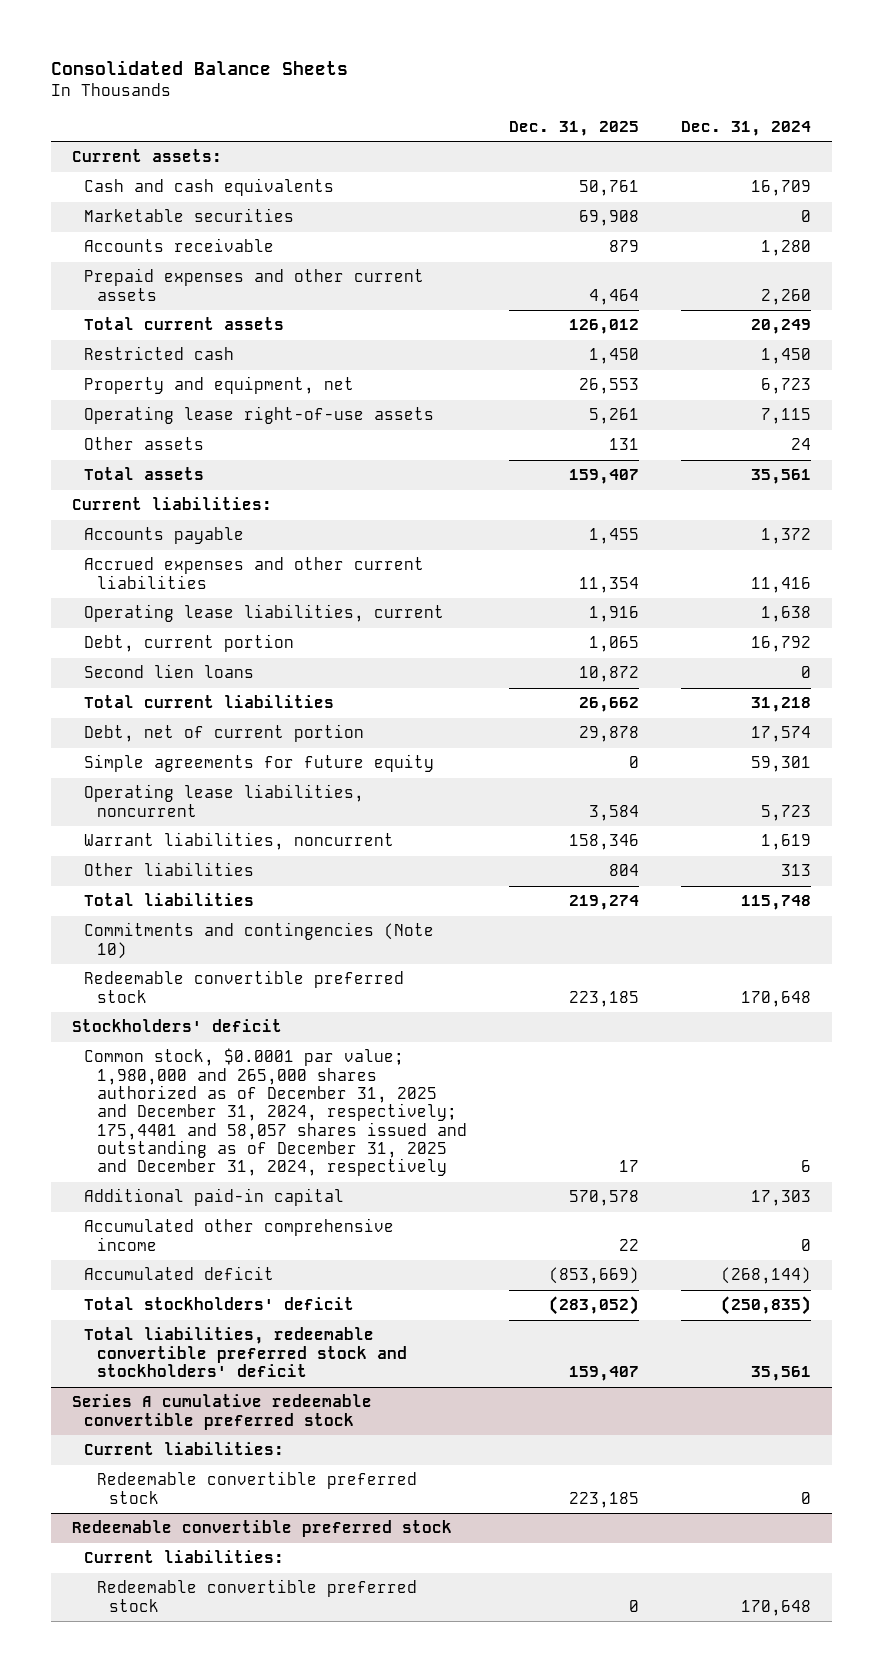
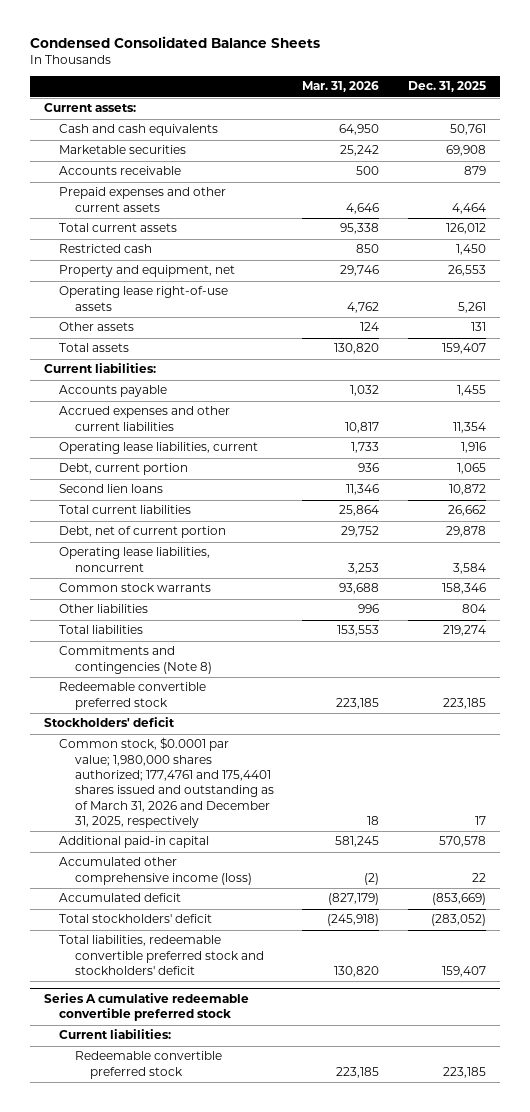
[51,60,349,76] Consolidated Balance Sheets -> [29,36,320,49] Condensed Consolidated Balance Sheets
[680,120,811,136] Dec. 31, 2024 -> none
none -> [302,81,380,93] Mar. 31, 2026
[84,754,435,773] Simple agreements for future equity -> none
[84,832,395,851] Warrant liabilities, noncurrent -> [59,583,212,593] Common stock warrants
[84,922,435,959] Commitments and contingencies (Note 10) -> [59,646,212,674] Commitments and contingencies (Note 8)
[84,1048,467,1177] Common stock, $0.0001 par value; 1,980,000 and 265,000 shares authorized as of December 31, 2025 and December 31, 2024, respectively; 175,4401 and 58,057 shares issued and outstanding as of December 31, 2025 and December 31, 2024, respectively -> [59,737,274,828] Common stock, $0.0001 par value; 1,980,000 shares authorized; 177,4761 and 175,4401 shares issued and outstanding as of March 31, 2026 and December 31, 2025, respectively
[84,1218,395,1251] Accumulated other comprehensive income -> [59,857,252,885] Accumulated other comprehensive income (loss)
[72,1520,453,1538] Redeemable convertible preferred stock -> none
[84,1550,285,1564] Current liabilities: -> none
[96,1579,417,1612] Redeemable convertible preferred stock -> none

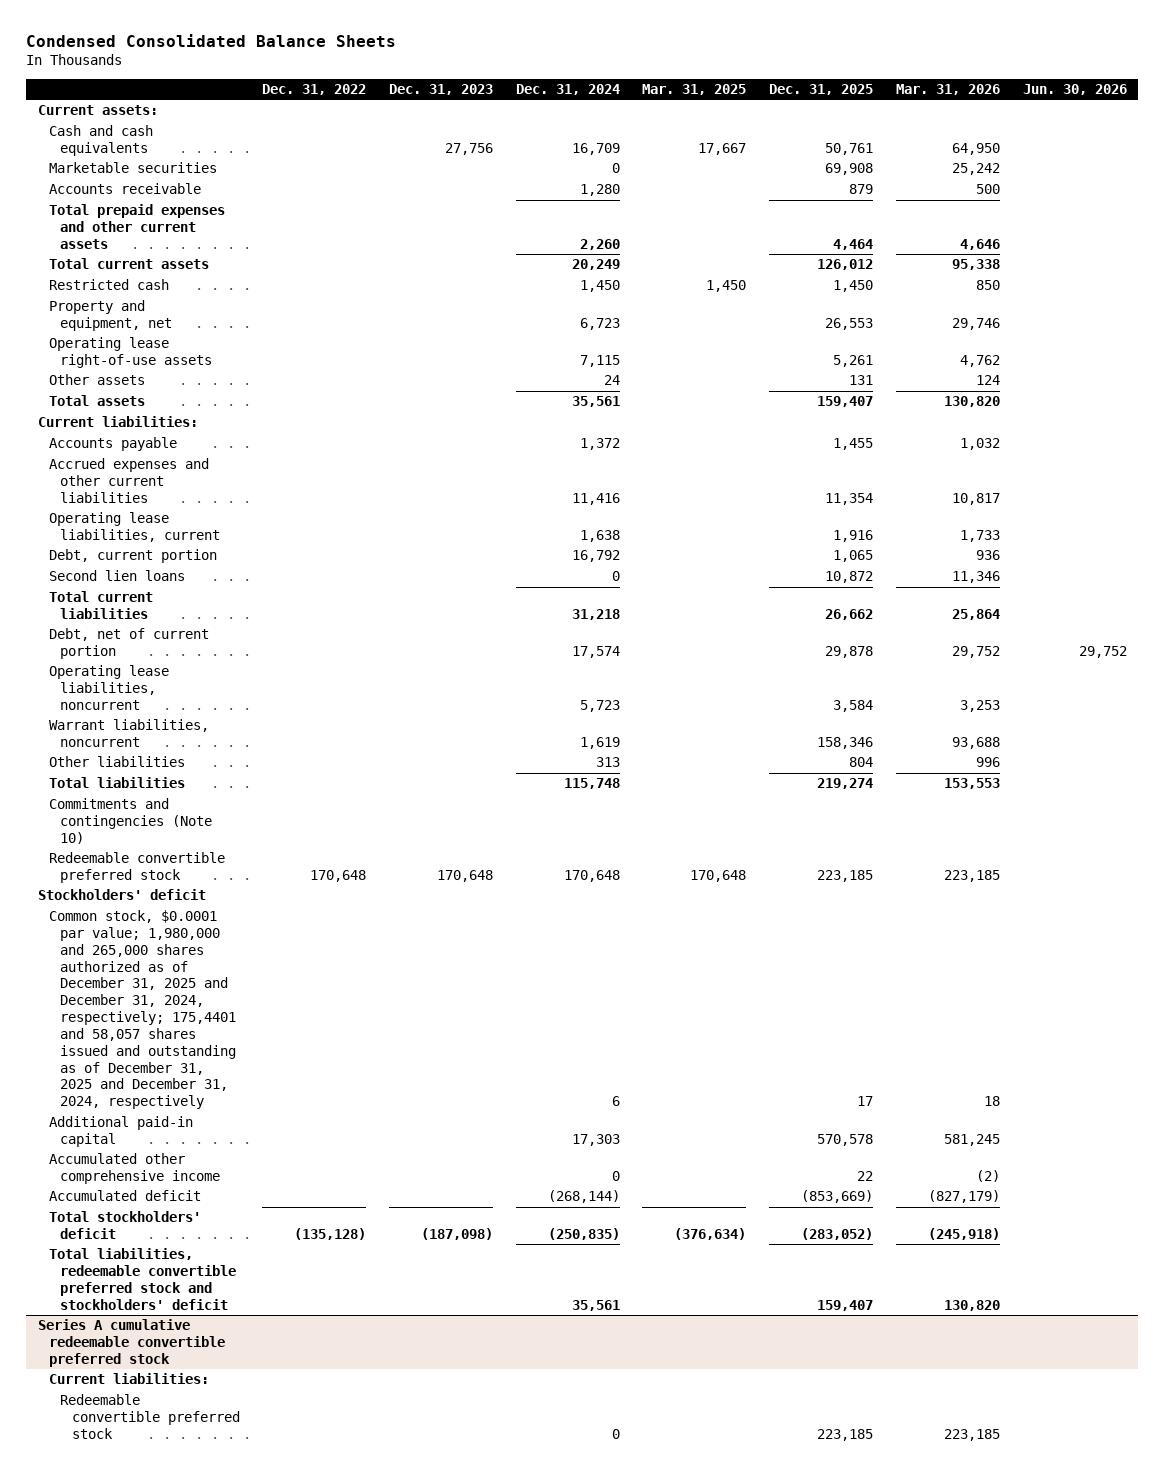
none -> [262,83,367,95] Dec. 31, 2022
none -> [388,83,493,95] Dec. 31, 2023
none -> [515,83,620,95] Dec. 31, 2024
none -> [642,83,747,95] Mar. 31, 2025
none -> [1022,83,1127,95] Jun. 30, 2026
[59,187,227,212] Prepaid expenses and other current assets -> [49,204,226,249] Total prepaid expenses and other current assets
[59,583,212,593] Common stock warrants -> [49,719,210,747] Warrant liabilities, noncurrent
[59,646,212,674] Commitments and contingencies (Note 8) -> [49,798,213,844] Commitments and contingencies (Note 10)
[59,737,274,828] Common stock, $0.0001 par value; 1,980,000 shares authorized; 177,4761 and 175,4401 shares issued and outstanding as of March 31, 2026 and December 31, 2025, respectively -> [49,910,237,1110] Common stock, $0.0001 par value; 1,980,000 and 265,000 shares authorized as of December 31, 2025 and December 31, 2024, respectively; 175,4401 and 58,057 shares issued and outstanding as of December 31, 2025 and December 31, 2024, respectively
[59,857,252,885] Accumulated other comprehensive income (loss) -> [49,1153,221,1184] Accumulated other comprehensive income

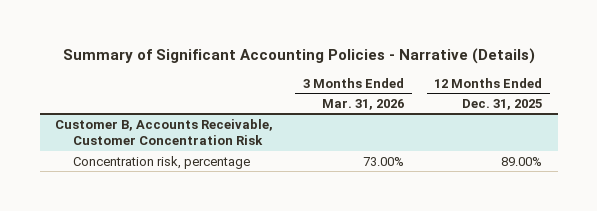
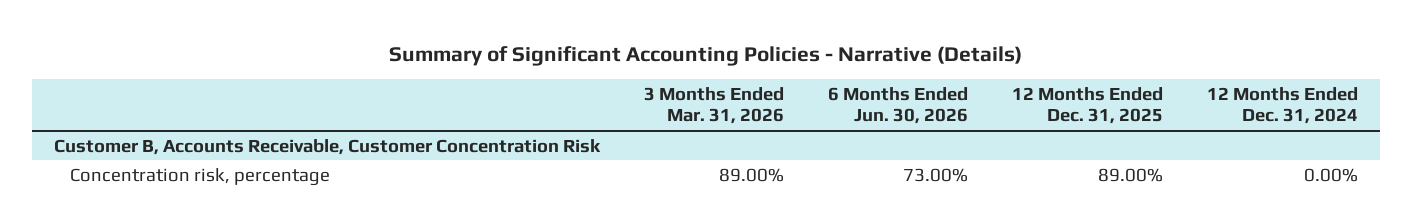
none -> [828,86,969,125] 6 Months Ended Jun. 30, 2026
none -> [1207,86,1359,125] 12 Months Ended Dec. 31, 2024
[363,156,405,166] 73.00% -> [719,167,785,182] 89.00%

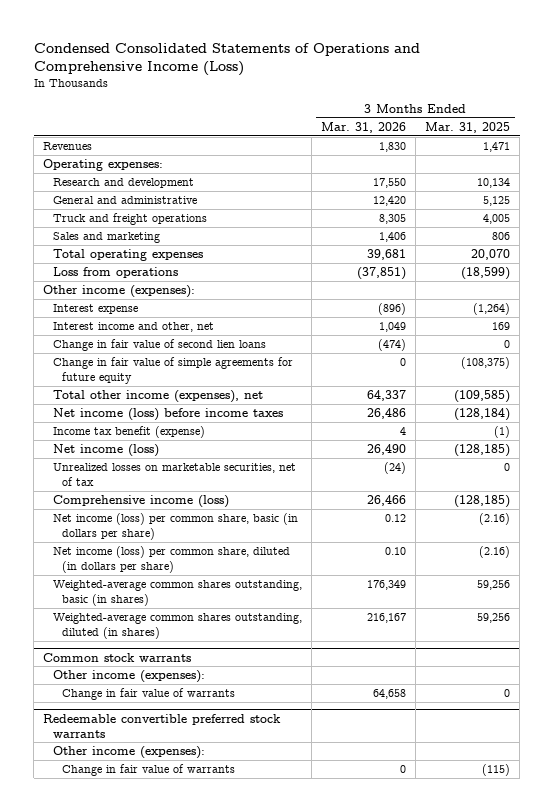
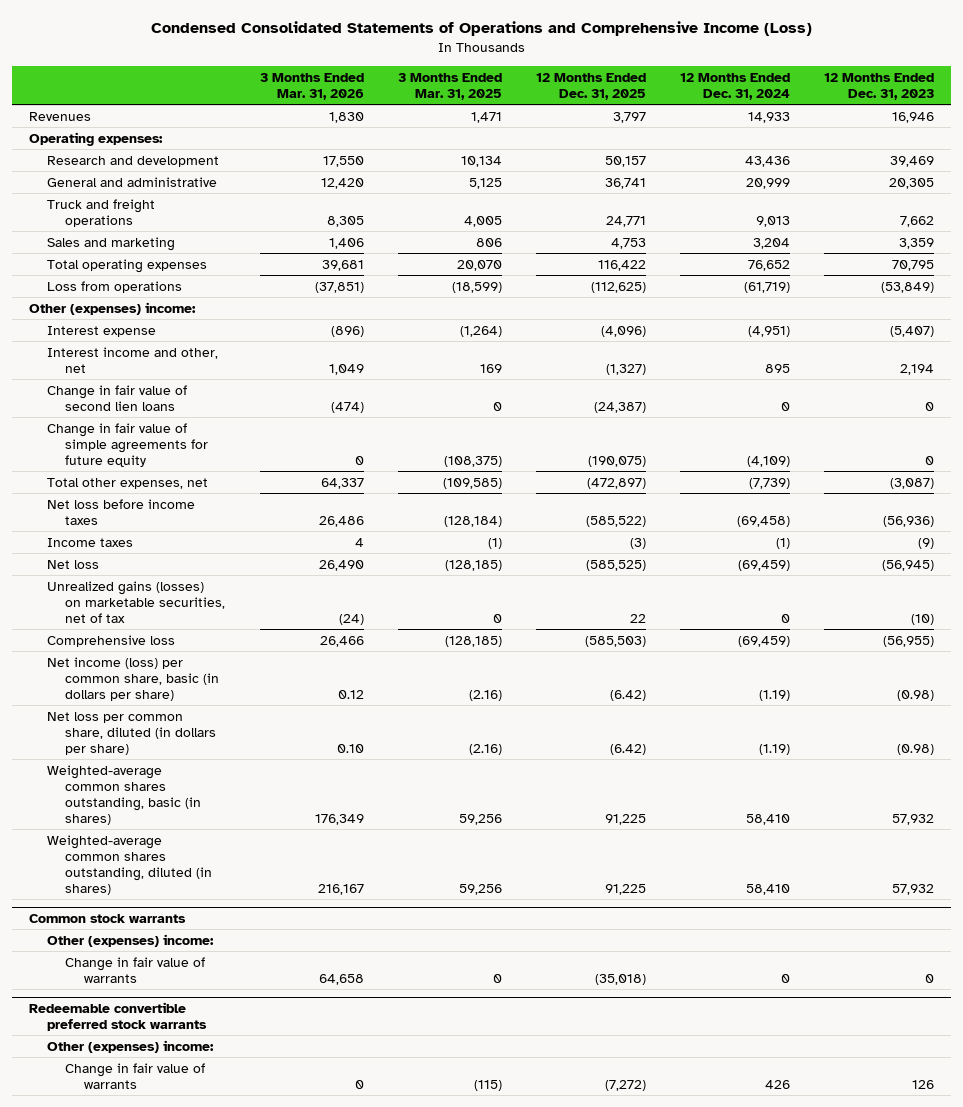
none -> [535,72,646,100] 12 Months Ended Dec. 31, 2025
none -> [680,72,791,100] 12 Months Ended Dec. 31, 2024
none -> [824,72,935,100] 12 Months Ended Dec. 31, 2023
[43,285,196,299] Other income (expenses): -> [28,301,196,315] Other (expenses) income:
[52,390,263,404] Total other income (expenses), net -> [47,477,209,489] Total other expenses, net
[52,408,283,422] Net income (loss) before income taxes -> [47,498,196,525] Net loss before income taxes
[52,426,205,439] Income tax benefit (expense) -> [47,537,134,547] Income taxes
[52,444,159,458] Net income (loss) -> [47,559,100,569] Net loss
[52,463,296,487] Unrealized losses on marketable securities, net of tax -> [47,580,226,623] Unrealized gains (losses) on marketable securities, net of tax
[52,495,229,509] Comprehensive income (loss) -> [47,634,176,647] Comprehensive loss
[52,546,290,574] Net income (loss) per common share, diluted (in dollars per share) -> [47,711,217,755] Net loss per common share, diluted (in dollars per share)
[52,670,205,684] Other income (expenses): -> [47,933,215,947] Other (expenses) income:
[52,746,205,760] Other income (expenses): -> [47,1039,215,1053] Other (expenses) income:

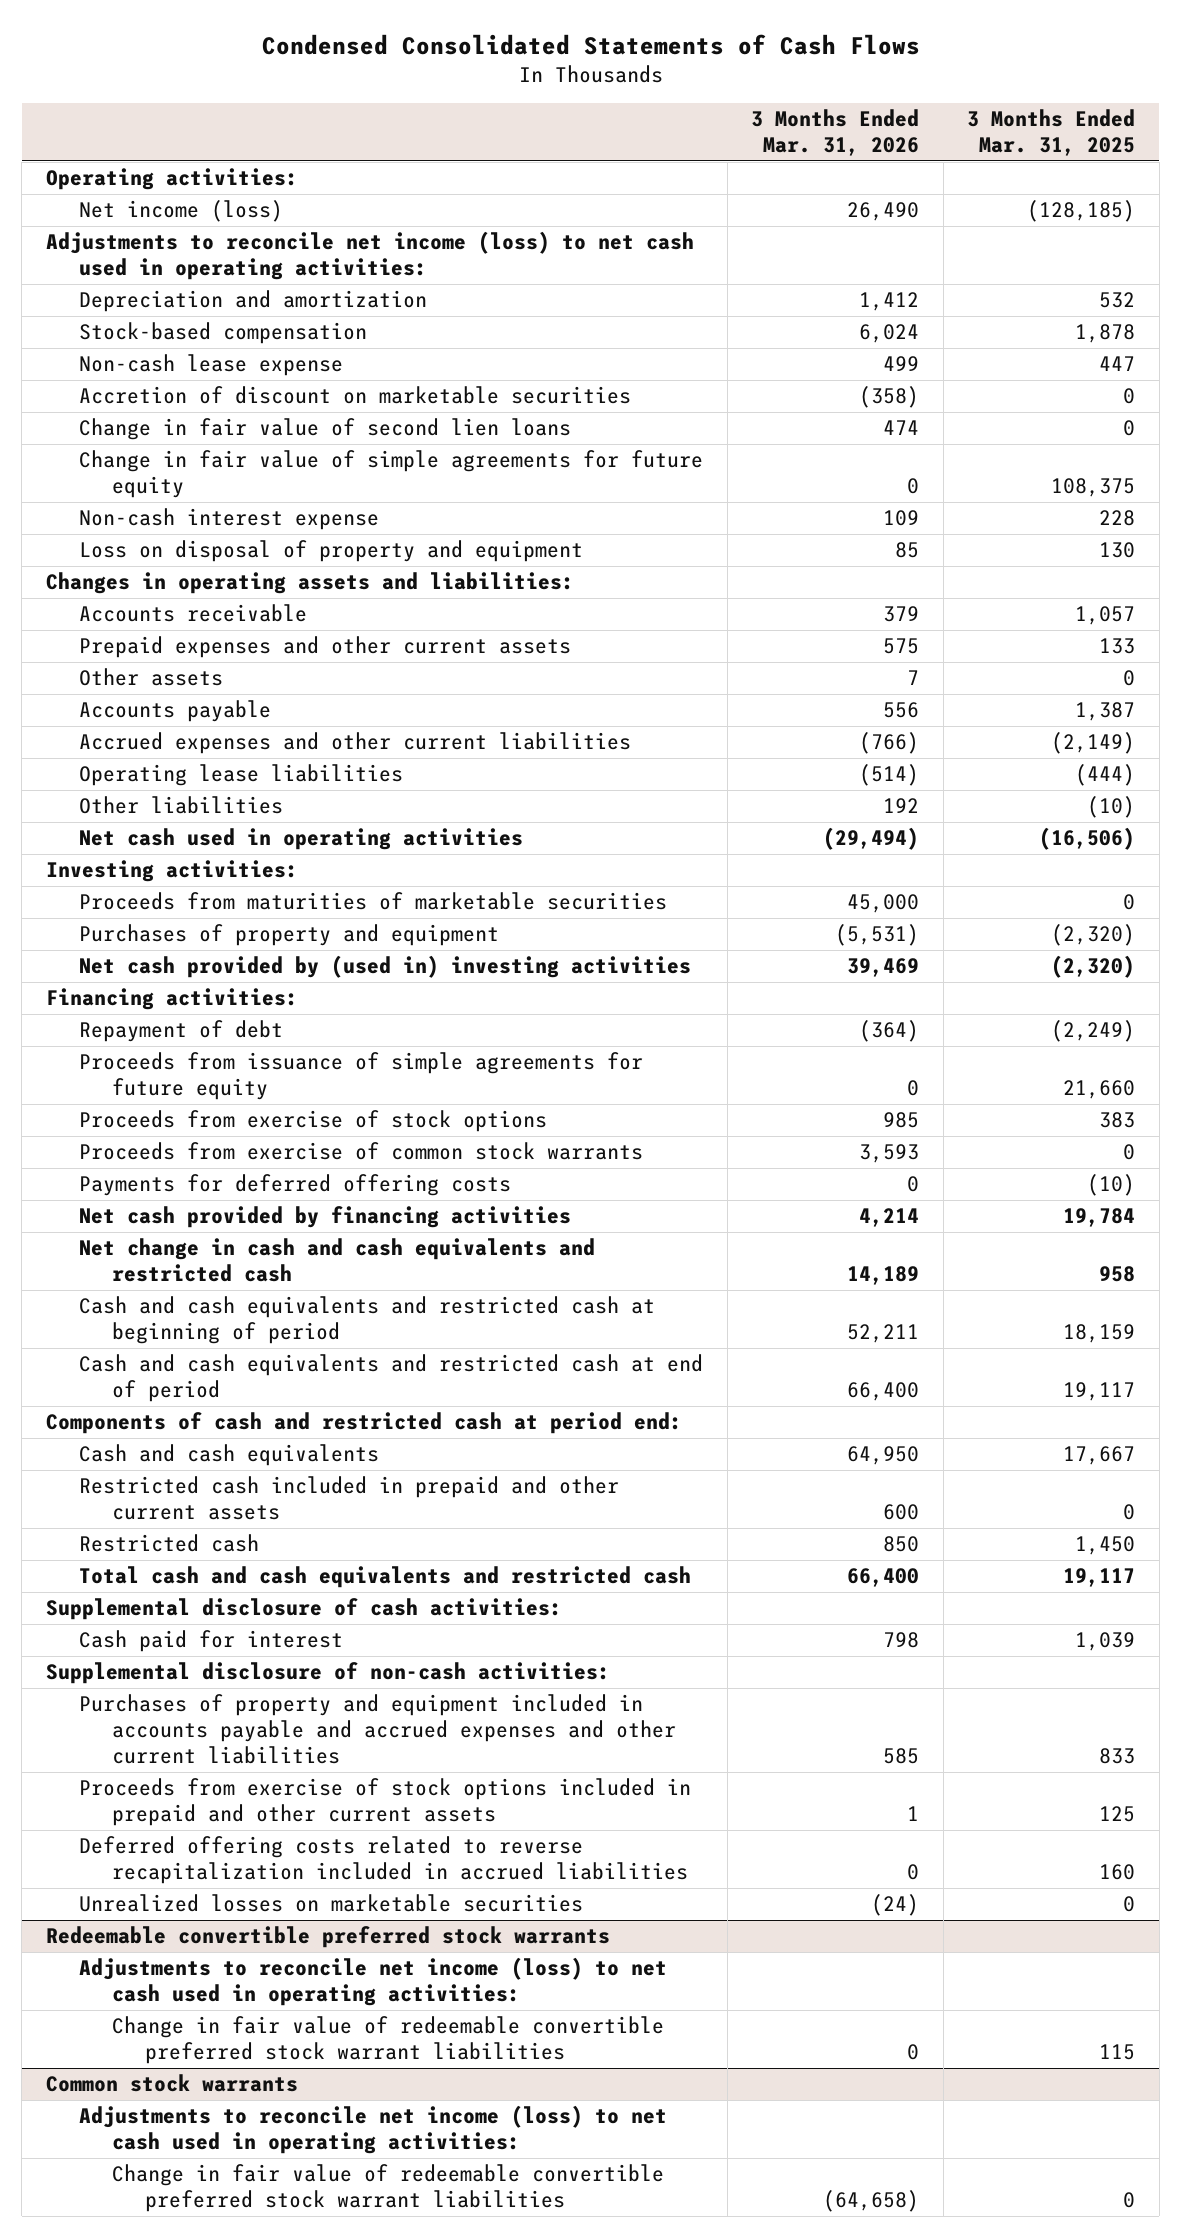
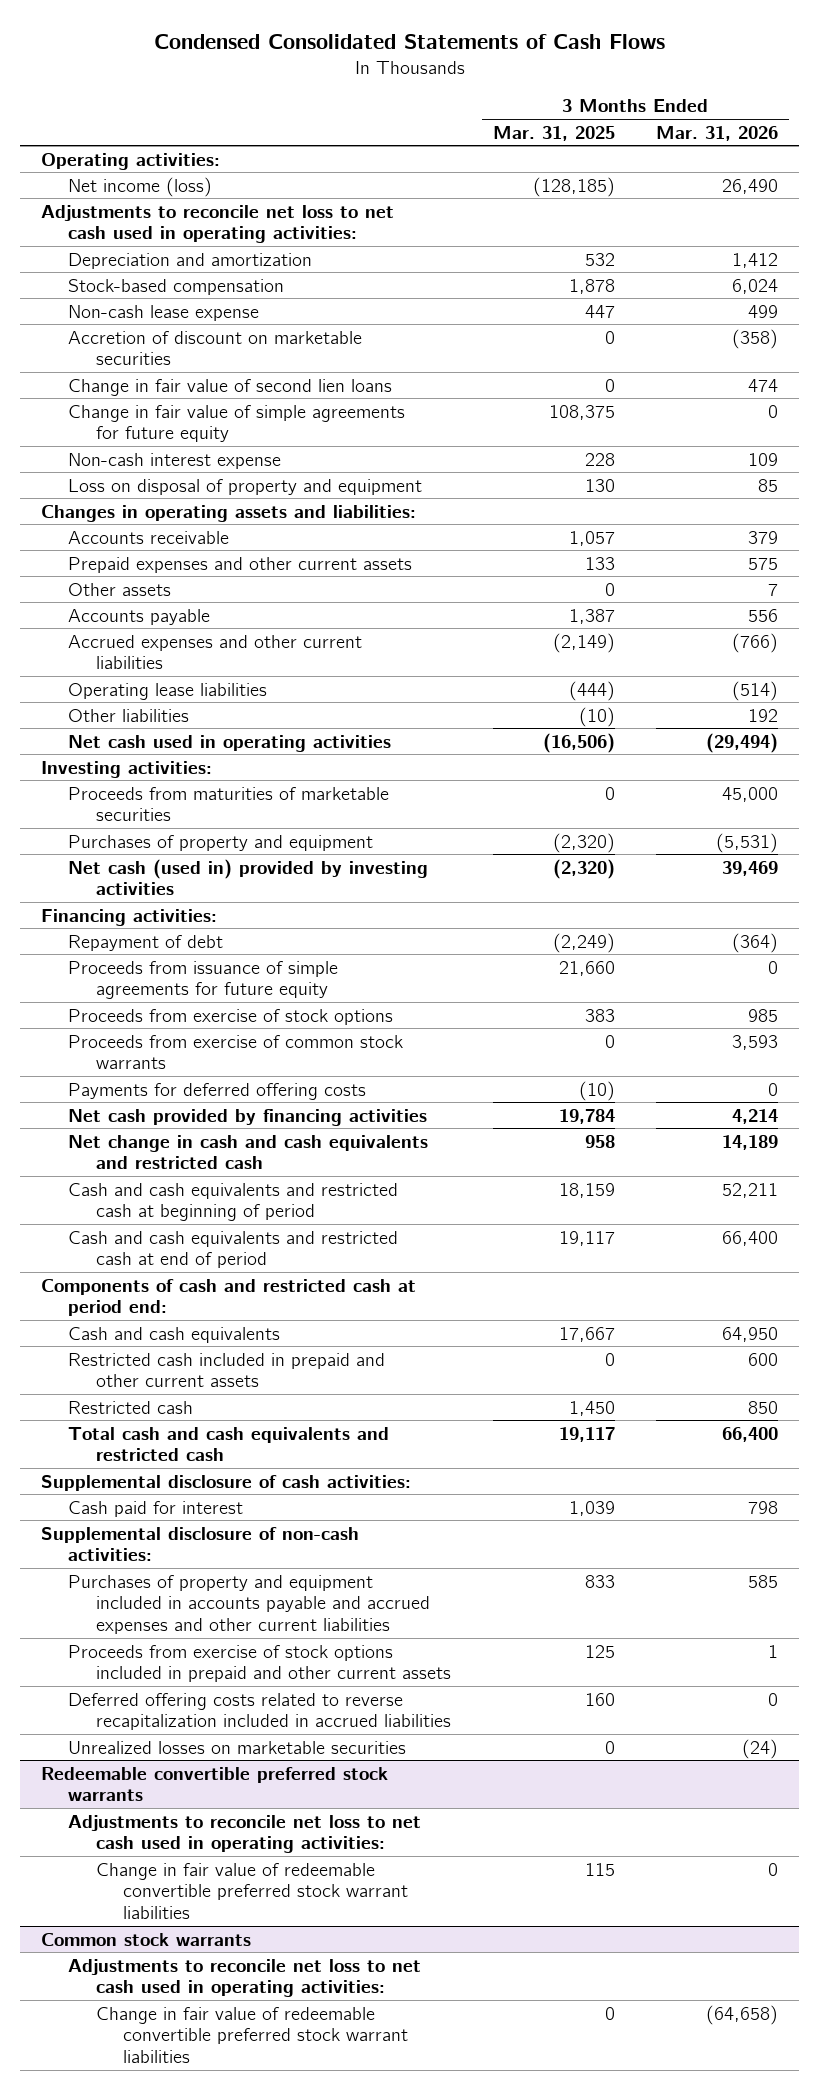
[45,231,694,281] Adjustments to reconcile net income (loss) to net cash used in operating activities: -> [41,204,395,244] Adjustments to reconcile net loss to net cash used in operating activities:
[79,955,692,979] Net cash provided by (used in) investing activities -> [68,858,429,896] Net cash (used in) provided by investing activities
[79,1957,668,2007] Adjustments to reconcile net income (loss) to net cash used in operating activities: -> [68,1814,422,1854] Adjustments to reconcile net loss to net cash used in operating activities:
[79,2105,668,2155] Adjustments to reconcile net income (loss) to net cash used in operating activities: -> [68,1958,422,1998] Adjustments to reconcile net loss to net cash used in operating activities:

